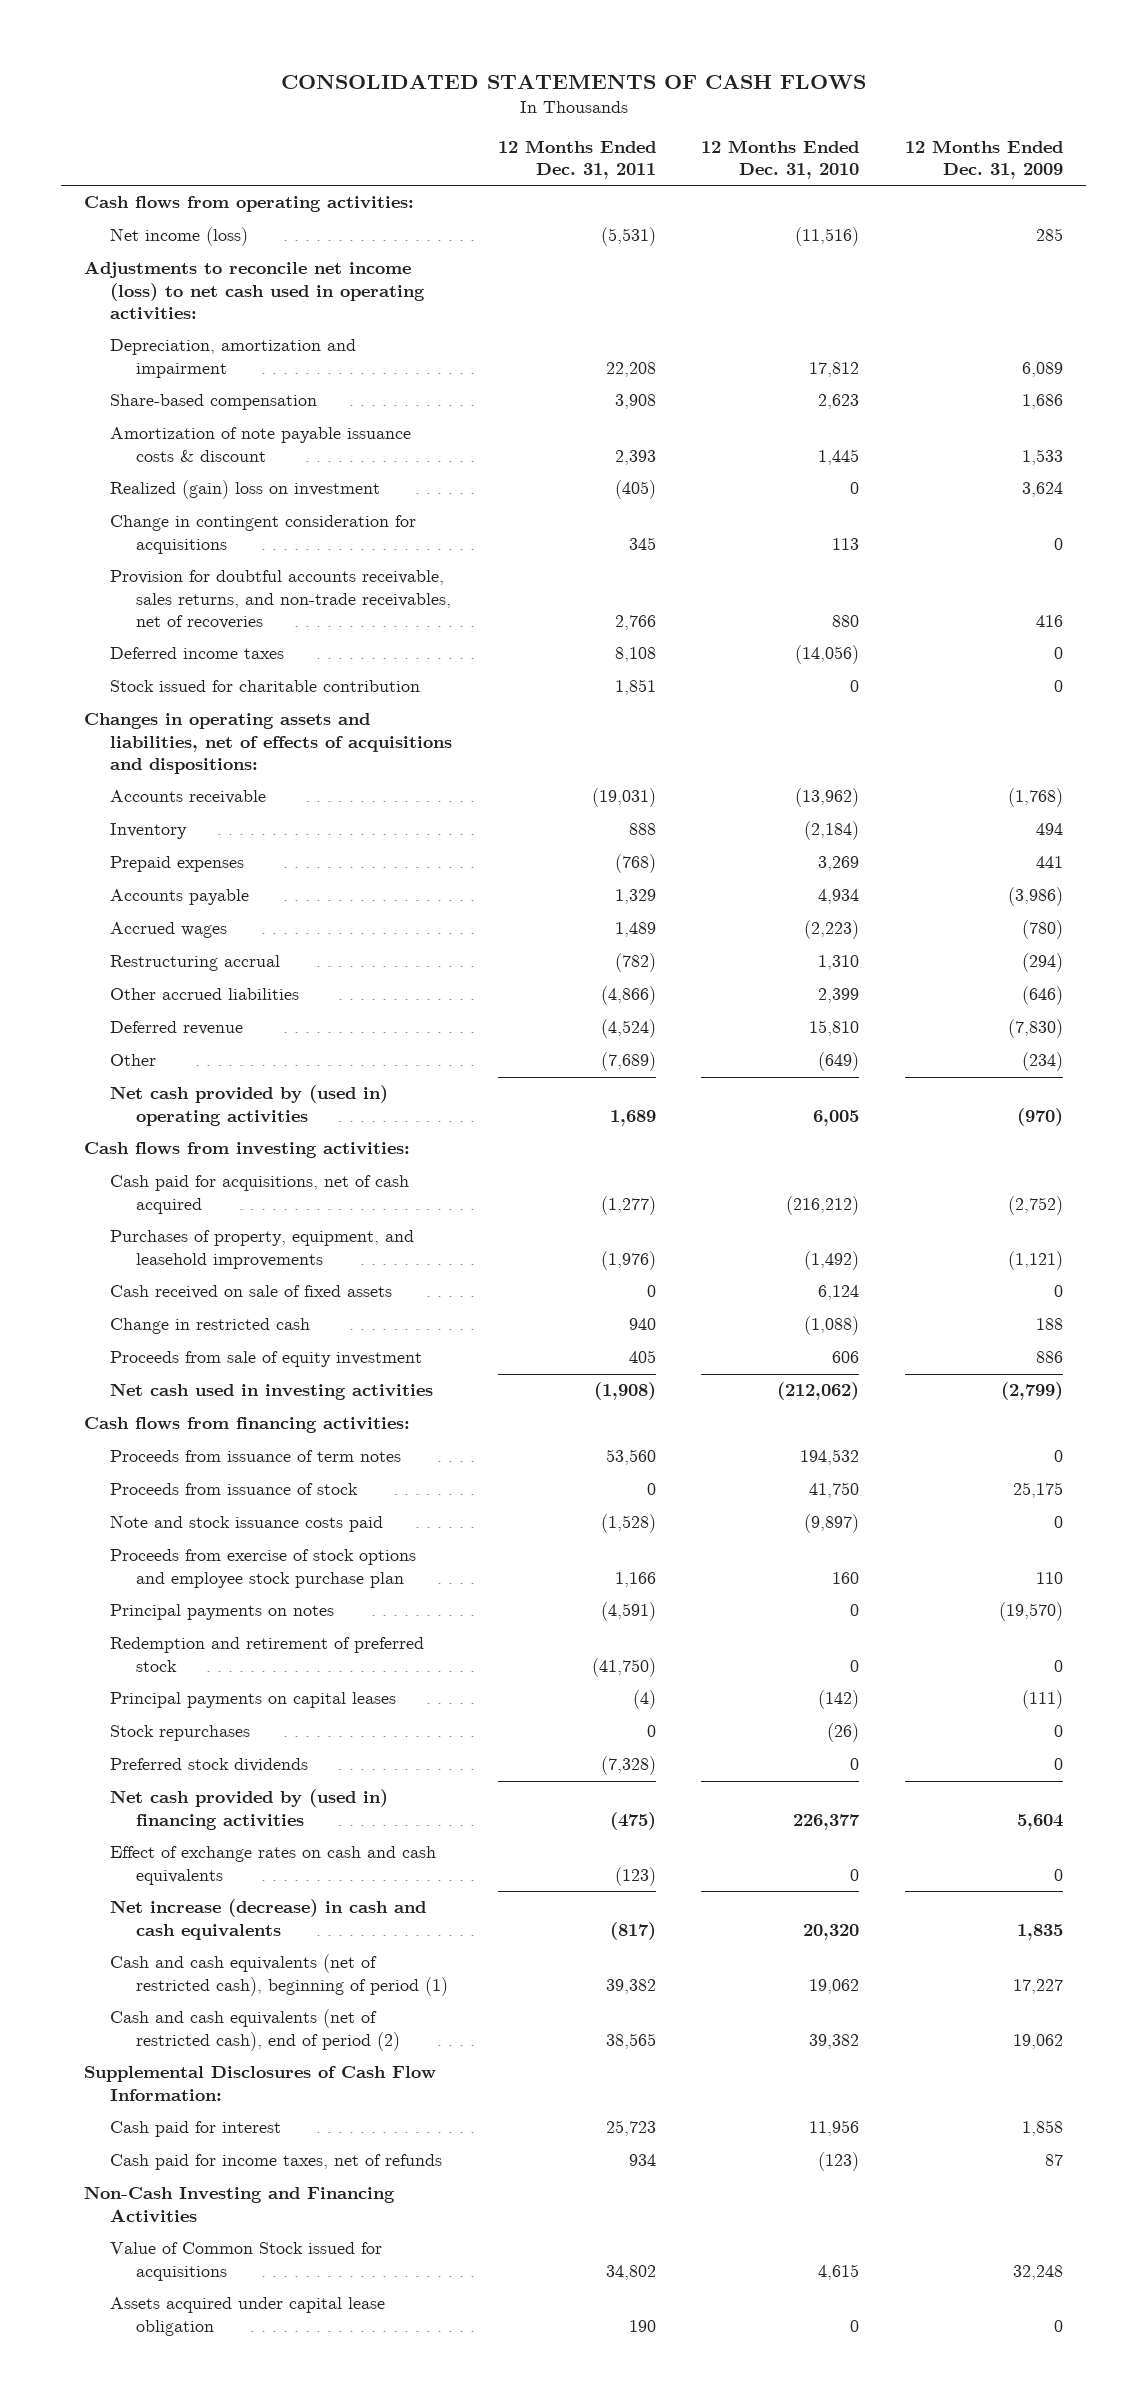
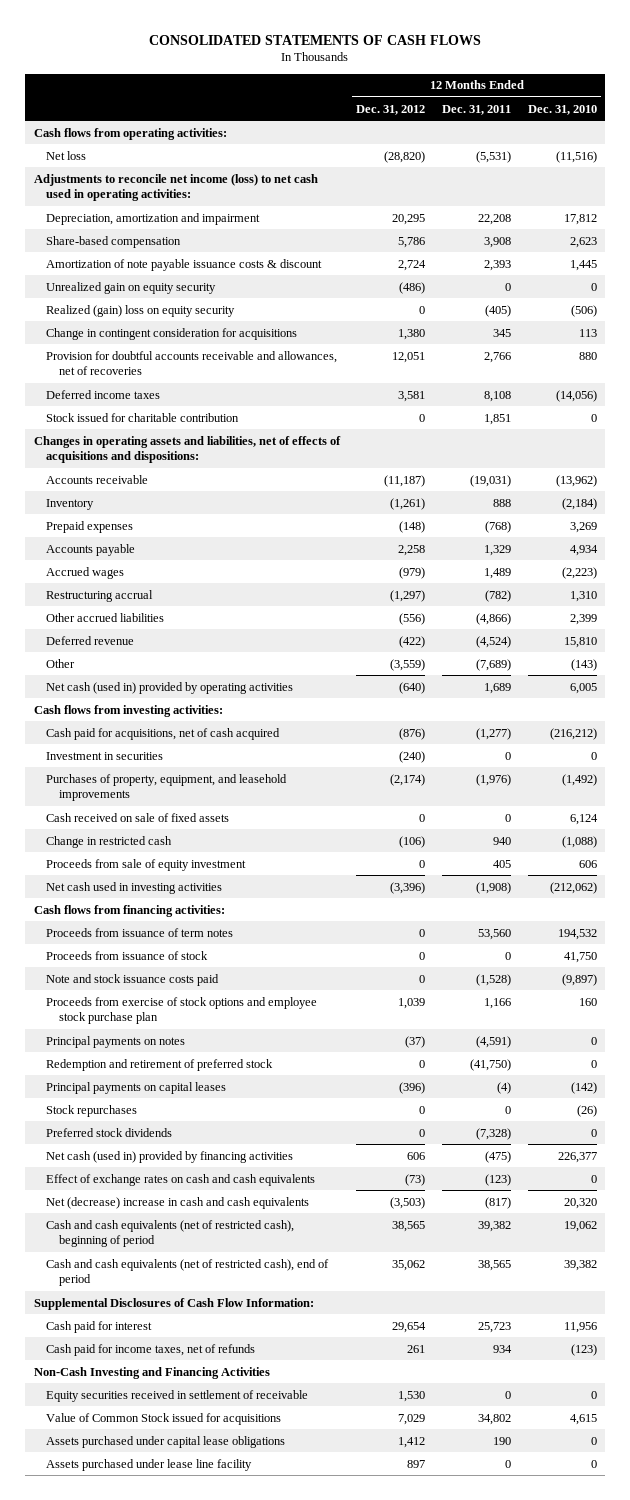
[905,139,1064,180] 12 Months Ended Dec. 31, 2009 -> none
none -> [356,104,426,115] Dec. 31, 2012
[109,227,248,247] Net income (loss) -> [46,150,87,160] Net loss
none -> [46,281,217,294] Unrealized gain on equity security
[109,480,380,500] Realized (gain) loss on investment -> [46,304,236,317] Realized (gain) loss on equity security
[850,482,860,495] 0 -> [570,304,597,317] (506)
[109,570,451,630] Provision for doubtful accounts receivable, sales returns, and non-trade receivables, net of recoveries -> [46,350,338,376] Provision for doubtful accounts receivable and allowances, net of recoveries
[818,1052,860,1072] (649) -> [570,658,597,671] (143)
[109,1085,388,1126] Net cash provided by (used in) operating activities -> [46,681,294,694] Net cash (used in) provided by operating activities
none -> [46,751,164,760] Investment in securities
[109,1789,388,1830] Net cash provided by (used in) financing activities -> [46,1150,294,1163] Net cash (used in) provided by financing activities
[109,1899,426,1940] Net increase (decrease) in cash and cash equivalents -> [46,1196,310,1209] Net (decrease) increase in cash and cash equivalents
[109,1954,448,1996] Cash and cash equivalents (net of restricted cash), beginning of period (1) -> [46,1219,295,1248] Cash and cash equivalents (net of restricted cash), beginning of period
[109,2009,400,2051] Cash and cash equivalents (net of restricted cash), end of period (2) -> [46,1258,330,1287] Cash and cash equivalents (net of restricted cash), end of period
none -> [46,1389,309,1402] Equity securities received in settlement of receivable
[109,2297,385,2336] Assets acquired under capital lease obligation -> [46,1435,286,1448] Assets purchased under capital lease obligations
none -> [46,1458,253,1471] Assets purchased under lease line facility

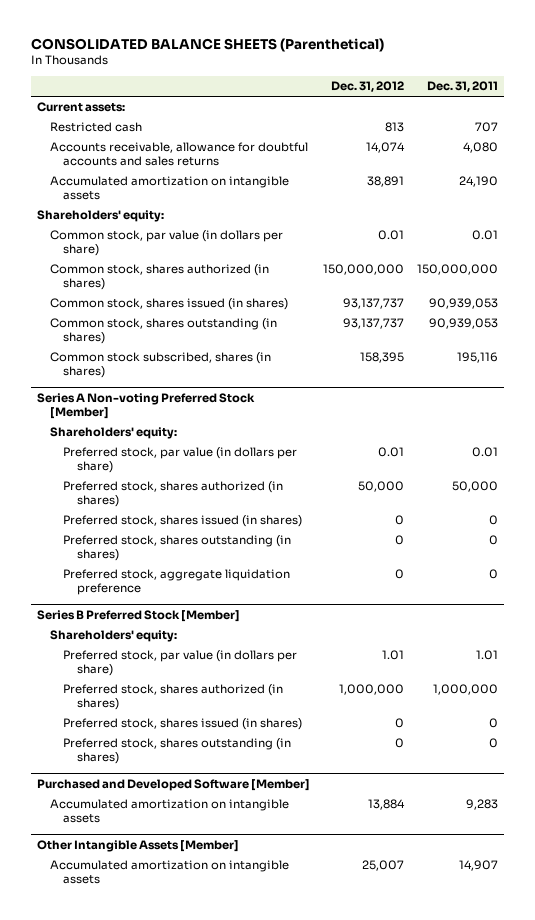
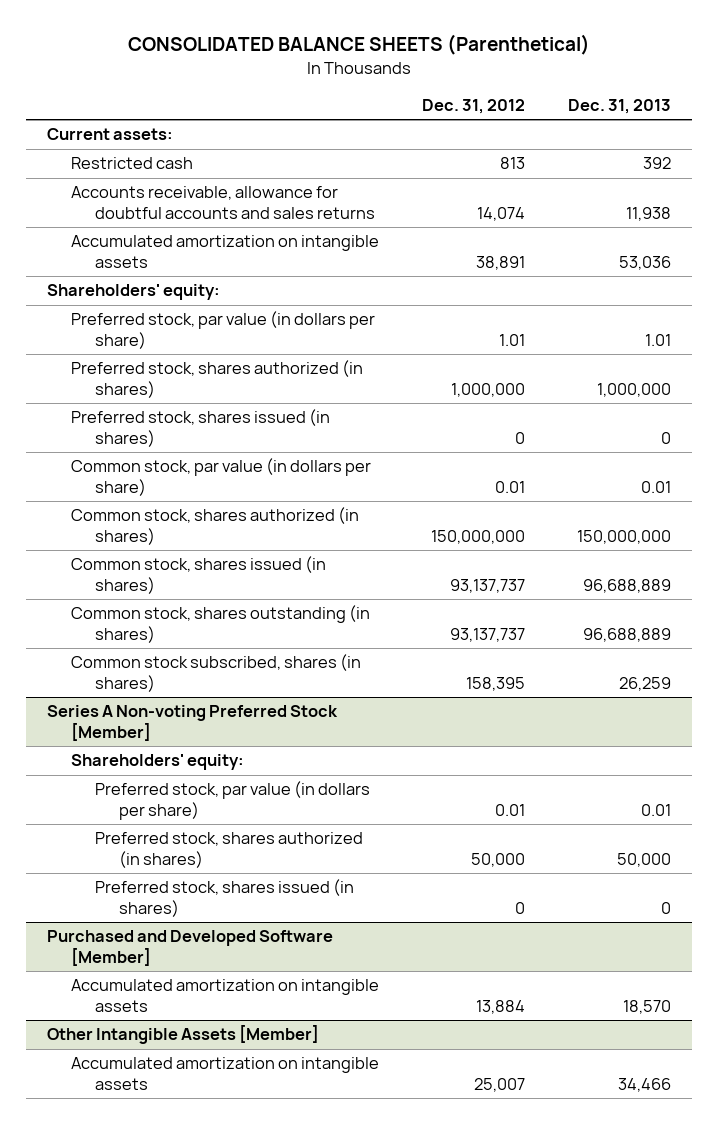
[426,81,498,93] Dec. 31, 2011 -> none
none -> [567,99,671,115] Dec. 31, 2013
none -> [71,311,376,349] Preferred stock, par value (in dollars per share)
none -> [71,360,364,398] Preferred stock, shares authorized (in shares)
none -> [71,409,331,447] Preferred stock, shares issued (in shares)
[63,535,292,562] Preferred stock, shares outstanding (in shares) -> none
[63,569,291,596] Preferred stock, aggregate liquidation preference -> none
[37,610,241,623] Series B Preferred Stock [Member] -> none
[50,630,178,643] Shareholders' equity: -> none
[63,650,298,677] Preferred stock, par value (in dollars per share) -> none
[63,684,284,711] Preferred stock, shares authorized (in shares) -> none
[63,718,303,731] Preferred stock, shares issued (in shares) -> none
[63,738,292,765] Preferred stock, shares outstanding (in shares) -> none

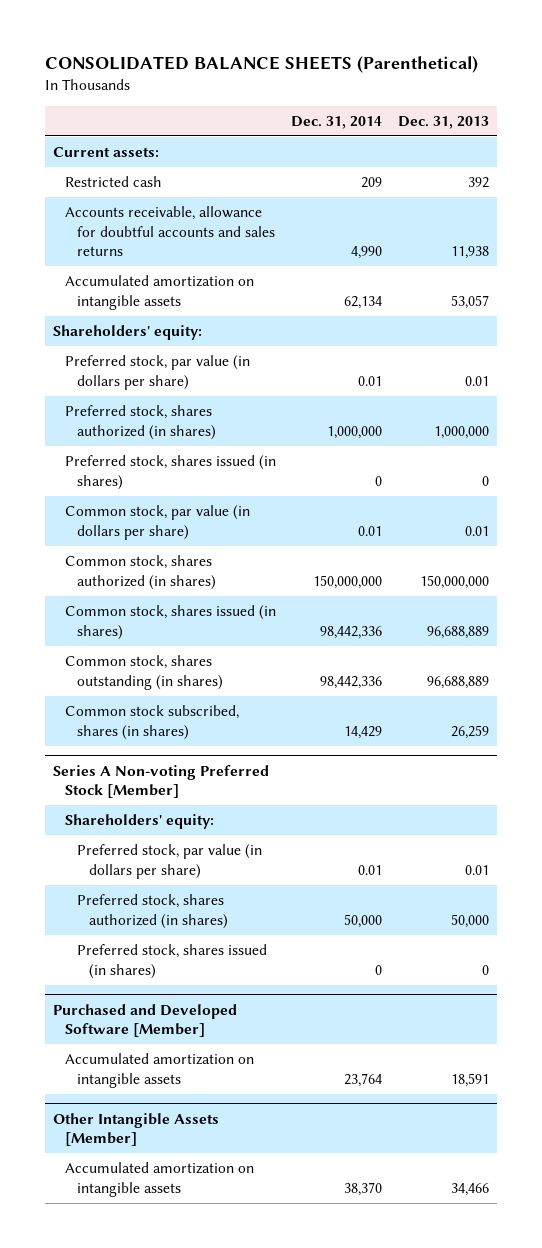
[421,99,525,115] Dec. 31, 2012 -> none
none -> [291,115,383,129] Dec. 31, 2014
[618,255,671,270] 53,036 -> [451,294,490,309] 53,057
[644,333,671,346] 1.01 -> [465,375,490,386] 0.01
[622,999,671,1014] 18,570 -> [451,1072,490,1087] 18,591

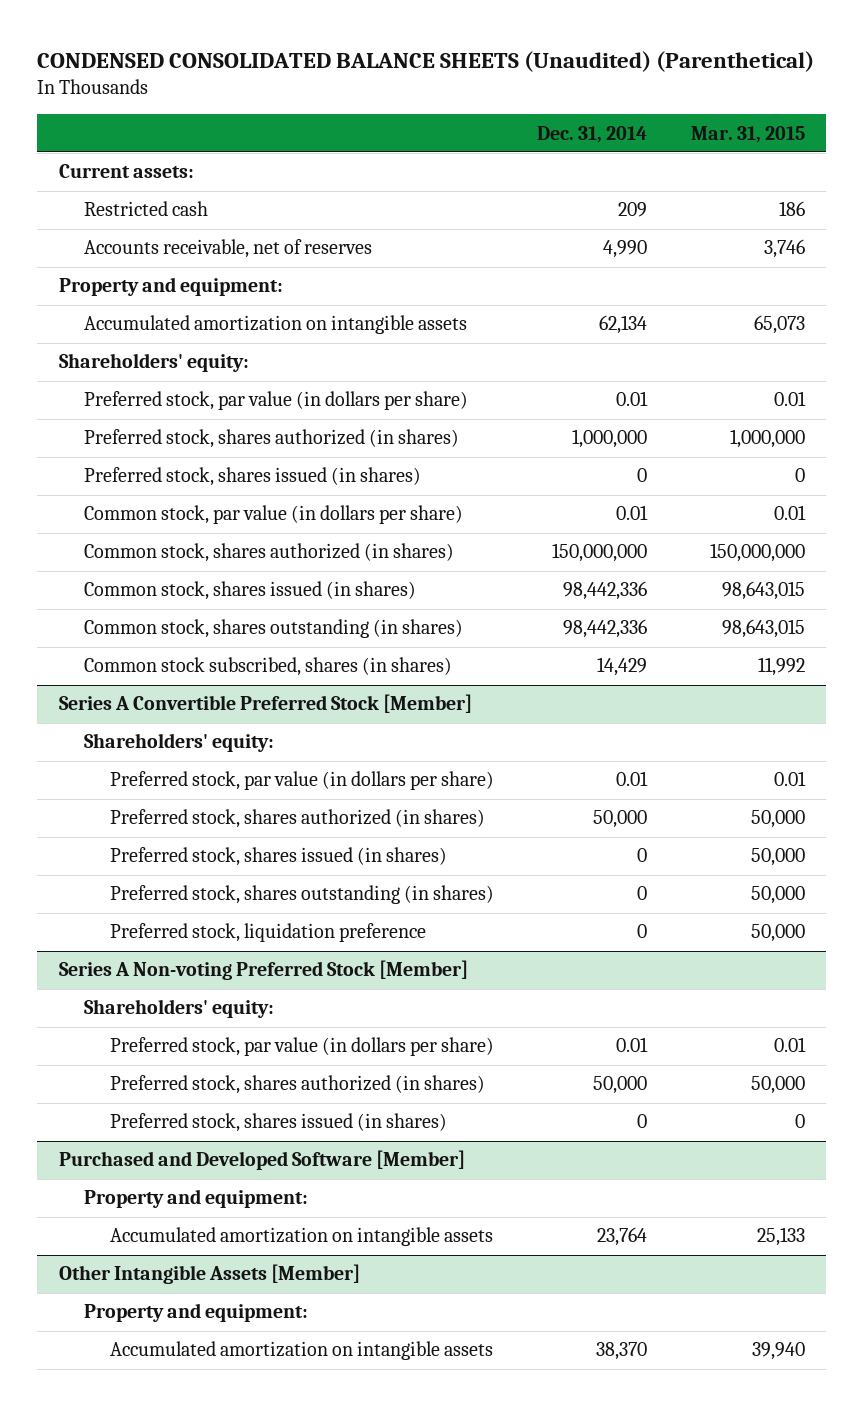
[45,56,479,74] CONSOLIDATED BALANCE SHEETS (Parenthetical) -> [37,50,815,72] CONDENSED CONSOLIDATED BALANCE SHEETS (Unaudited) (Parenthetical)
[398,115,490,129] Dec. 31, 2013 -> none
none -> [690,125,805,143] Mar. 31, 2015
[64,206,275,256] Accounts receivable, allowance for doubtful accounts and sales returns -> [84,239,373,259] Accounts receivable, net of reserves
none -> [58,277,283,297] Property and equipment:
none -> [58,694,472,714] Series A Convertible Preferred Stock [Member]
none -> [84,733,275,753] Shareholders' equity:
none -> [110,771,495,791] Preferred stock, par value (in dollars per share)
none -> [110,809,486,829] Preferred stock, shares authorized (in shares)
none -> [110,847,448,867] Preferred stock, shares issued (in shares)
none -> [110,885,495,905] Preferred stock, shares outstanding (in shares)
none -> [110,923,427,943] Preferred stock, liquidation preference
none -> [84,1189,309,1209] Property and equipment:
none -> [84,1303,309,1323] Property and equipment:

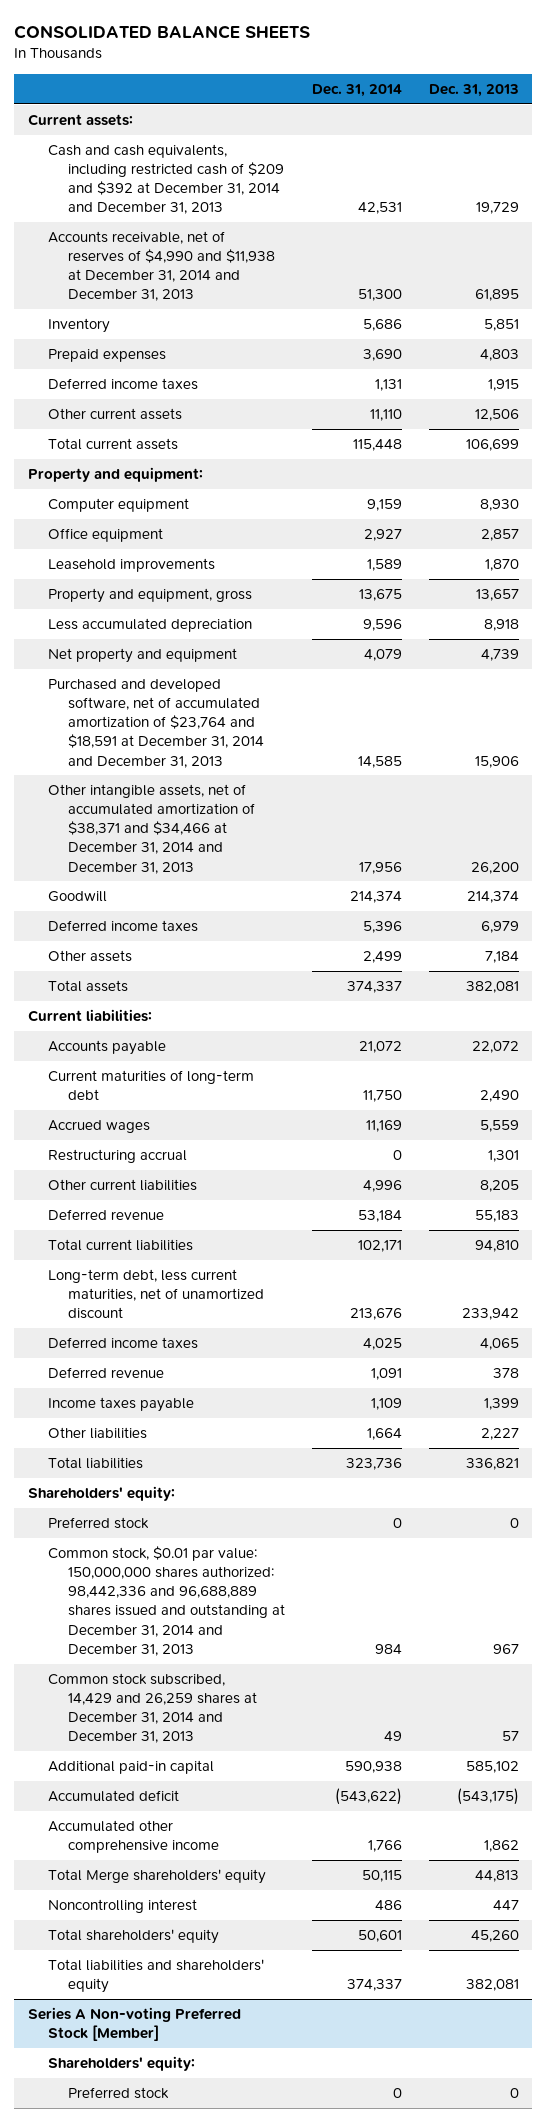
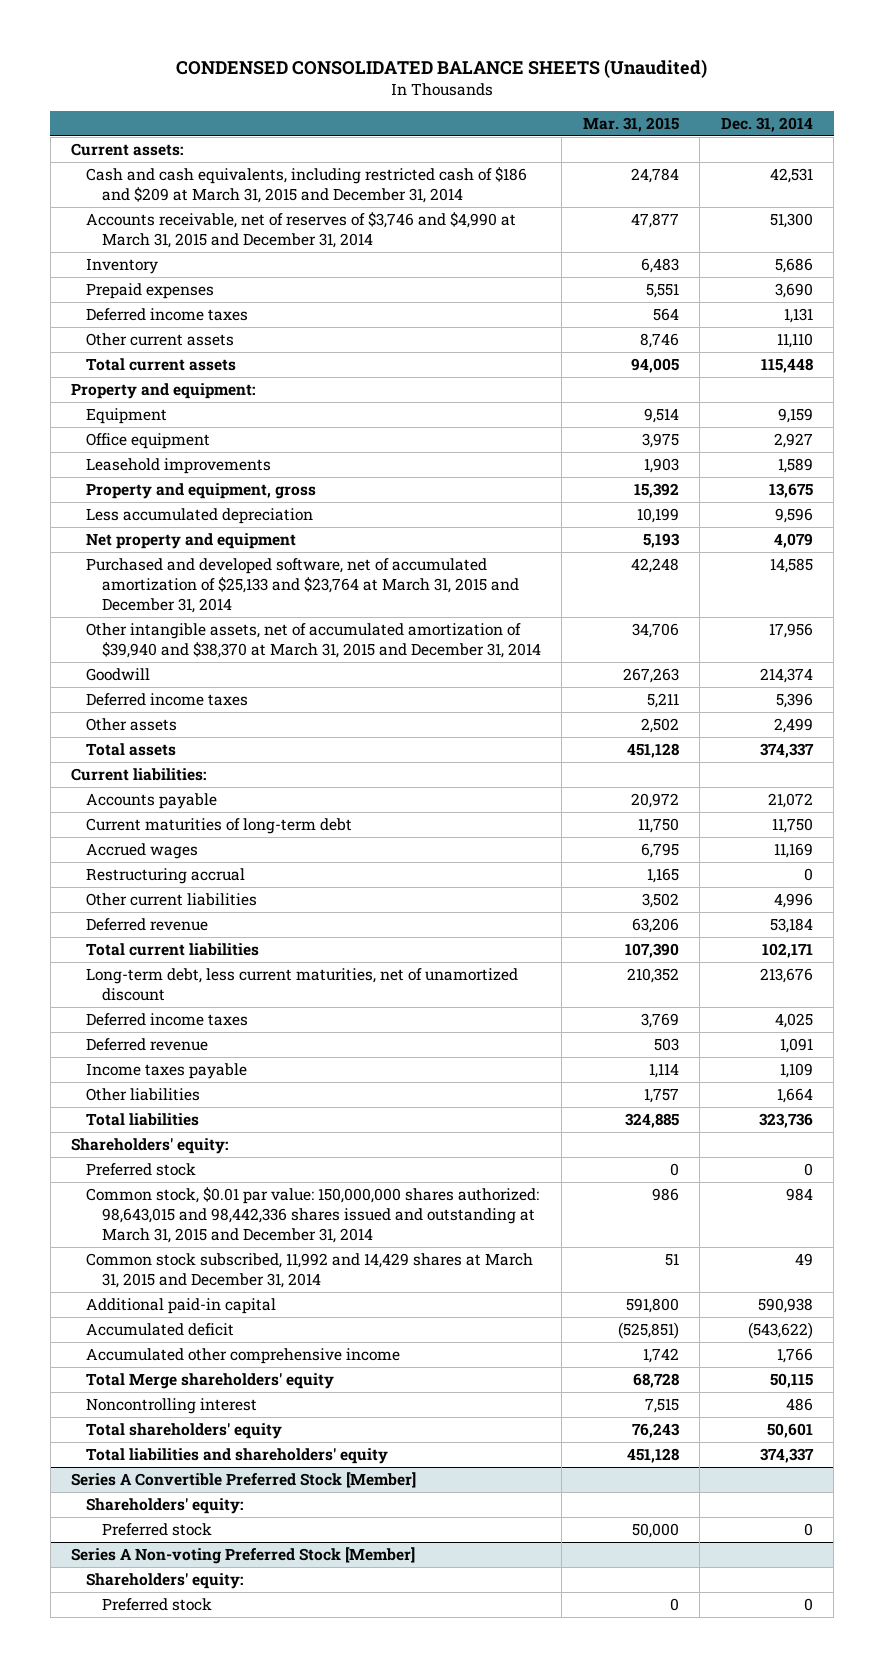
[14,24,311,39] CONSOLIDATED BALANCE SHEETS -> [175,59,707,79] CONDENSED CONSOLIDATED BALANCE SHEETS (Unaudited)
[428,83,519,97] Dec. 31, 2013 -> none
none -> [582,116,679,132] Mar. 31, 2015
[47,144,284,215] Cash and cash equivalents, including restricted cash of $209 and $392 at December 31, 2014 and December 31, 2013 -> [86,166,528,204] Cash and cash equivalents, including restricted cash of $186 and $209 at March 31, 2015 and December 31, 2014
[47,231,275,302] Accounts receivable, net of reserves of $4,990 and $11,938 at December 31, 2014 and December 31, 2013 -> [86,211,517,249] Accounts receivable, net of reserves of $3,746 and $4,990 at March 31, 2015 and December 31, 2014
[47,498,189,513] Computer equipment -> [86,407,168,424] Equipment
[47,679,264,768] Purchased and developed software, net of accumulated amortization of $23,764 and $18,591 at December 31, 2014 and December 31, 2013 -> [86,557,519,614] Purchased and developed software, net of accumulated amortization of $25,133 and $23,764 at March 31, 2015 and December 31, 2014
[47,784,255,874] Other intangible assets, net of accumulated amortization of $38,371 and $34,466 at December 31, 2014 and December 31, 2013 -> [86,622,541,659] Other intangible assets, net of accumulated amortization of $39,940 and $38,370 at March 31, 2015 and December 31, 2014
[47,1546,285,1656] Common stock, $0.01 par value: 150,000,000 shares authorized: 98,442,336 and 96,688,889 shares issued and outstanding at December 31, 2014 and December 31, 2013 -> [86,1186,540,1244] Common stock, $0.01 par value: 150,000,000 shares authorized: 98,643,015 and 98,442,336 shares issued and outstanding at March 31, 2015 and December 31, 2014
[47,1673,257,1744] Common stock subscribed, 14,429 and 26,259 shares at December 31, 2014 and December 31, 2013 -> [86,1252,534,1289] Common stock subscribed, 11,992 and 14,429 shares at March 31, 2015 and December 31, 2014
none -> [71,1471,417,1488] Series A Convertible Preferred Stock [Member]
none -> [86,1497,244,1514] Shareholders' equity:
none -> [101,1522,212,1536] Preferred stock

